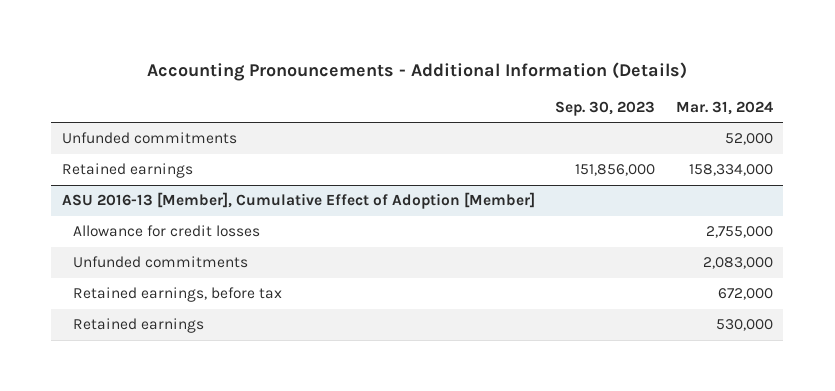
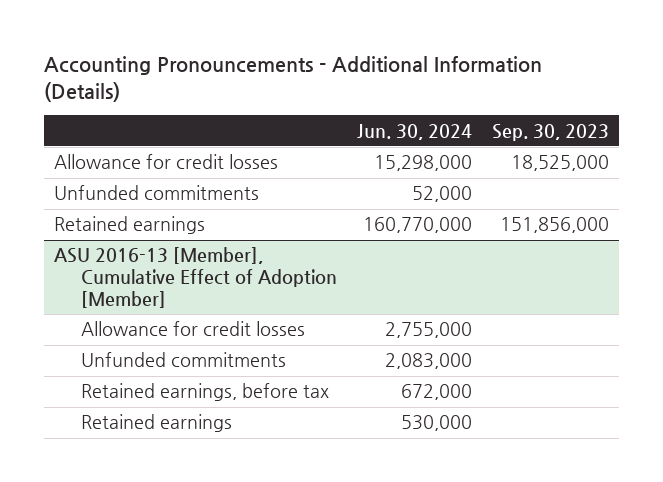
[676,100,774,115] Mar. 31, 2024 -> none
none -> [357,123,473,140] Jun. 30, 2024
none -> [53,154,278,170] Allowance for credit losses

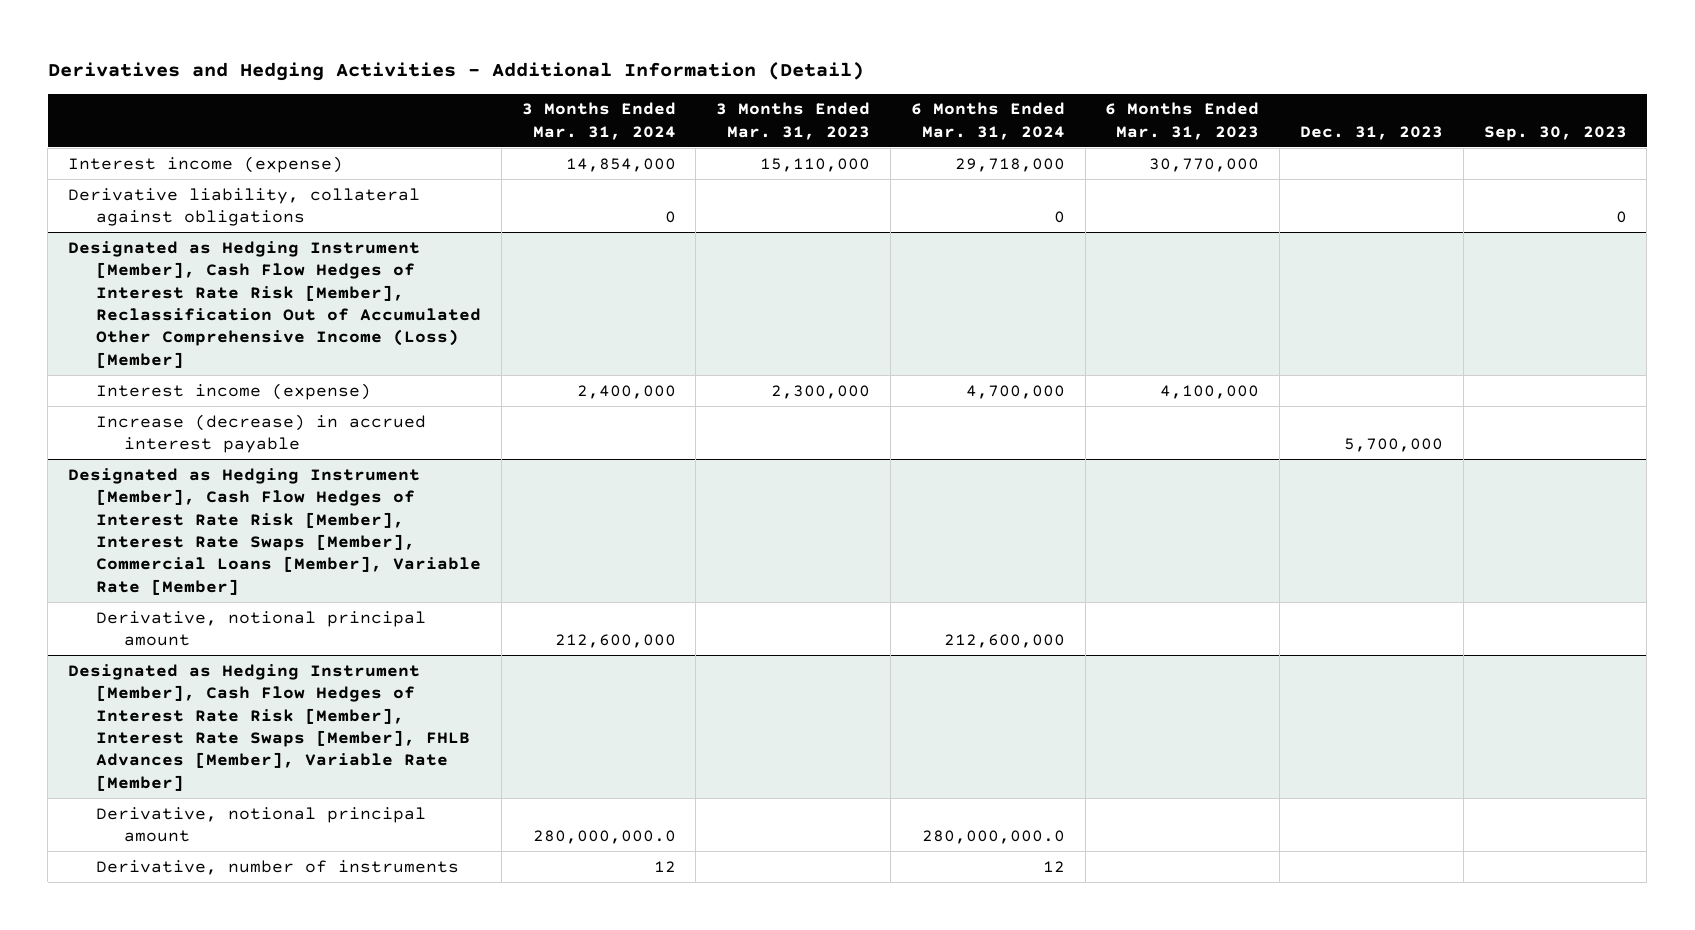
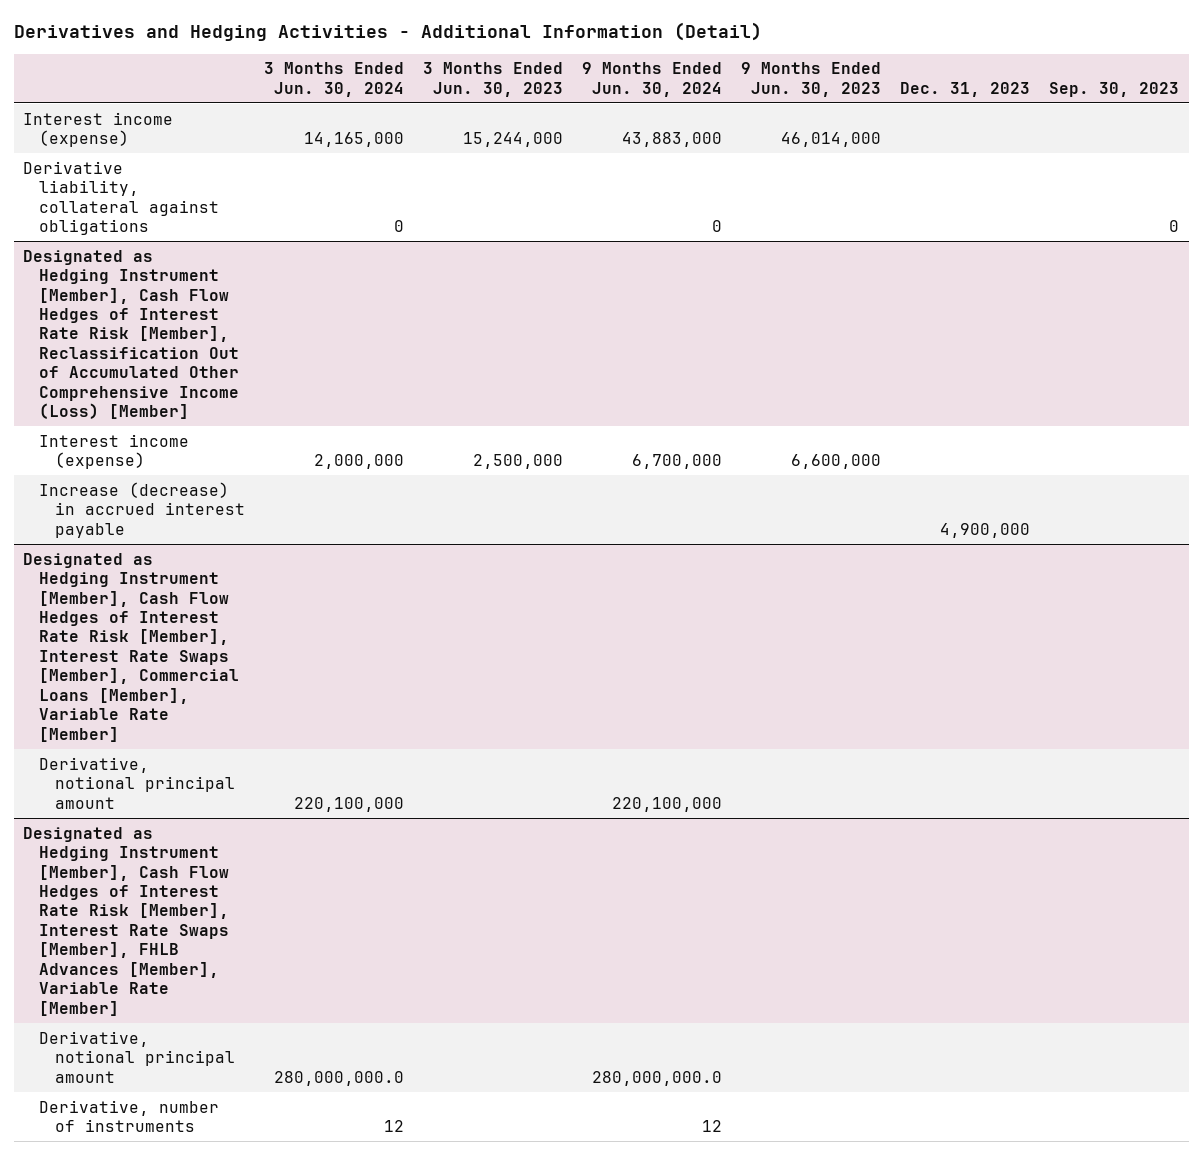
[521,102,676,140] 3 Months Ended Mar. 31, 2024 -> none
[716,102,871,140] 3 Months Ended Mar. 31, 2023 -> none
[910,102,1065,140] 6 Months Ended Mar. 31, 2024 -> none
[1105,102,1260,140] 6 Months Ended Mar. 31, 2023 -> none
none -> [263,62,404,97] 3 Months Ended Jun. 30, 2024
none -> [422,62,563,97] 3 Months Ended Jun. 30, 2023
none -> [582,62,723,97] 9 Months Ended Jun. 30, 2024
none -> [741,62,882,97] 9 Months Ended Jun. 30, 2023
[1343,438,1443,453] 5,700,000 -> [940,522,1031,538] 4,900,000

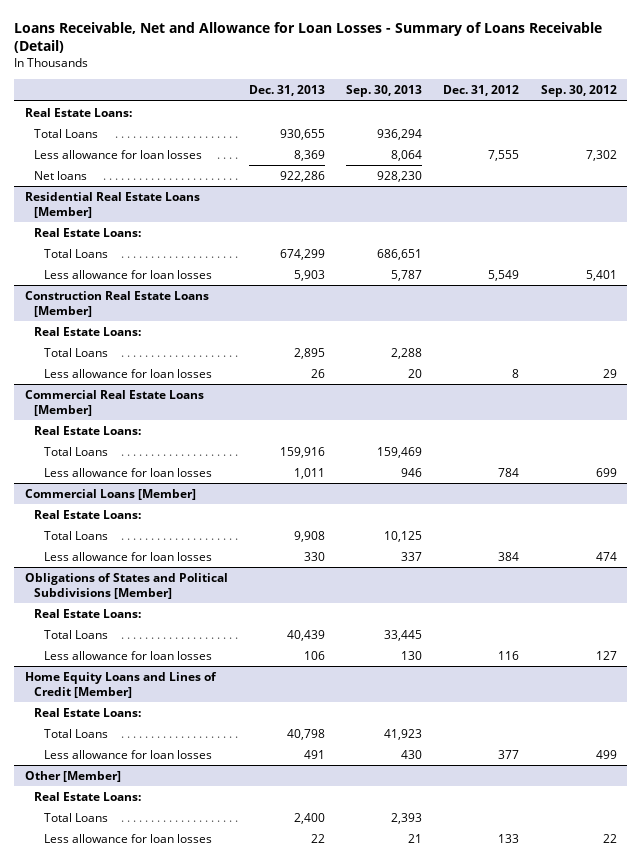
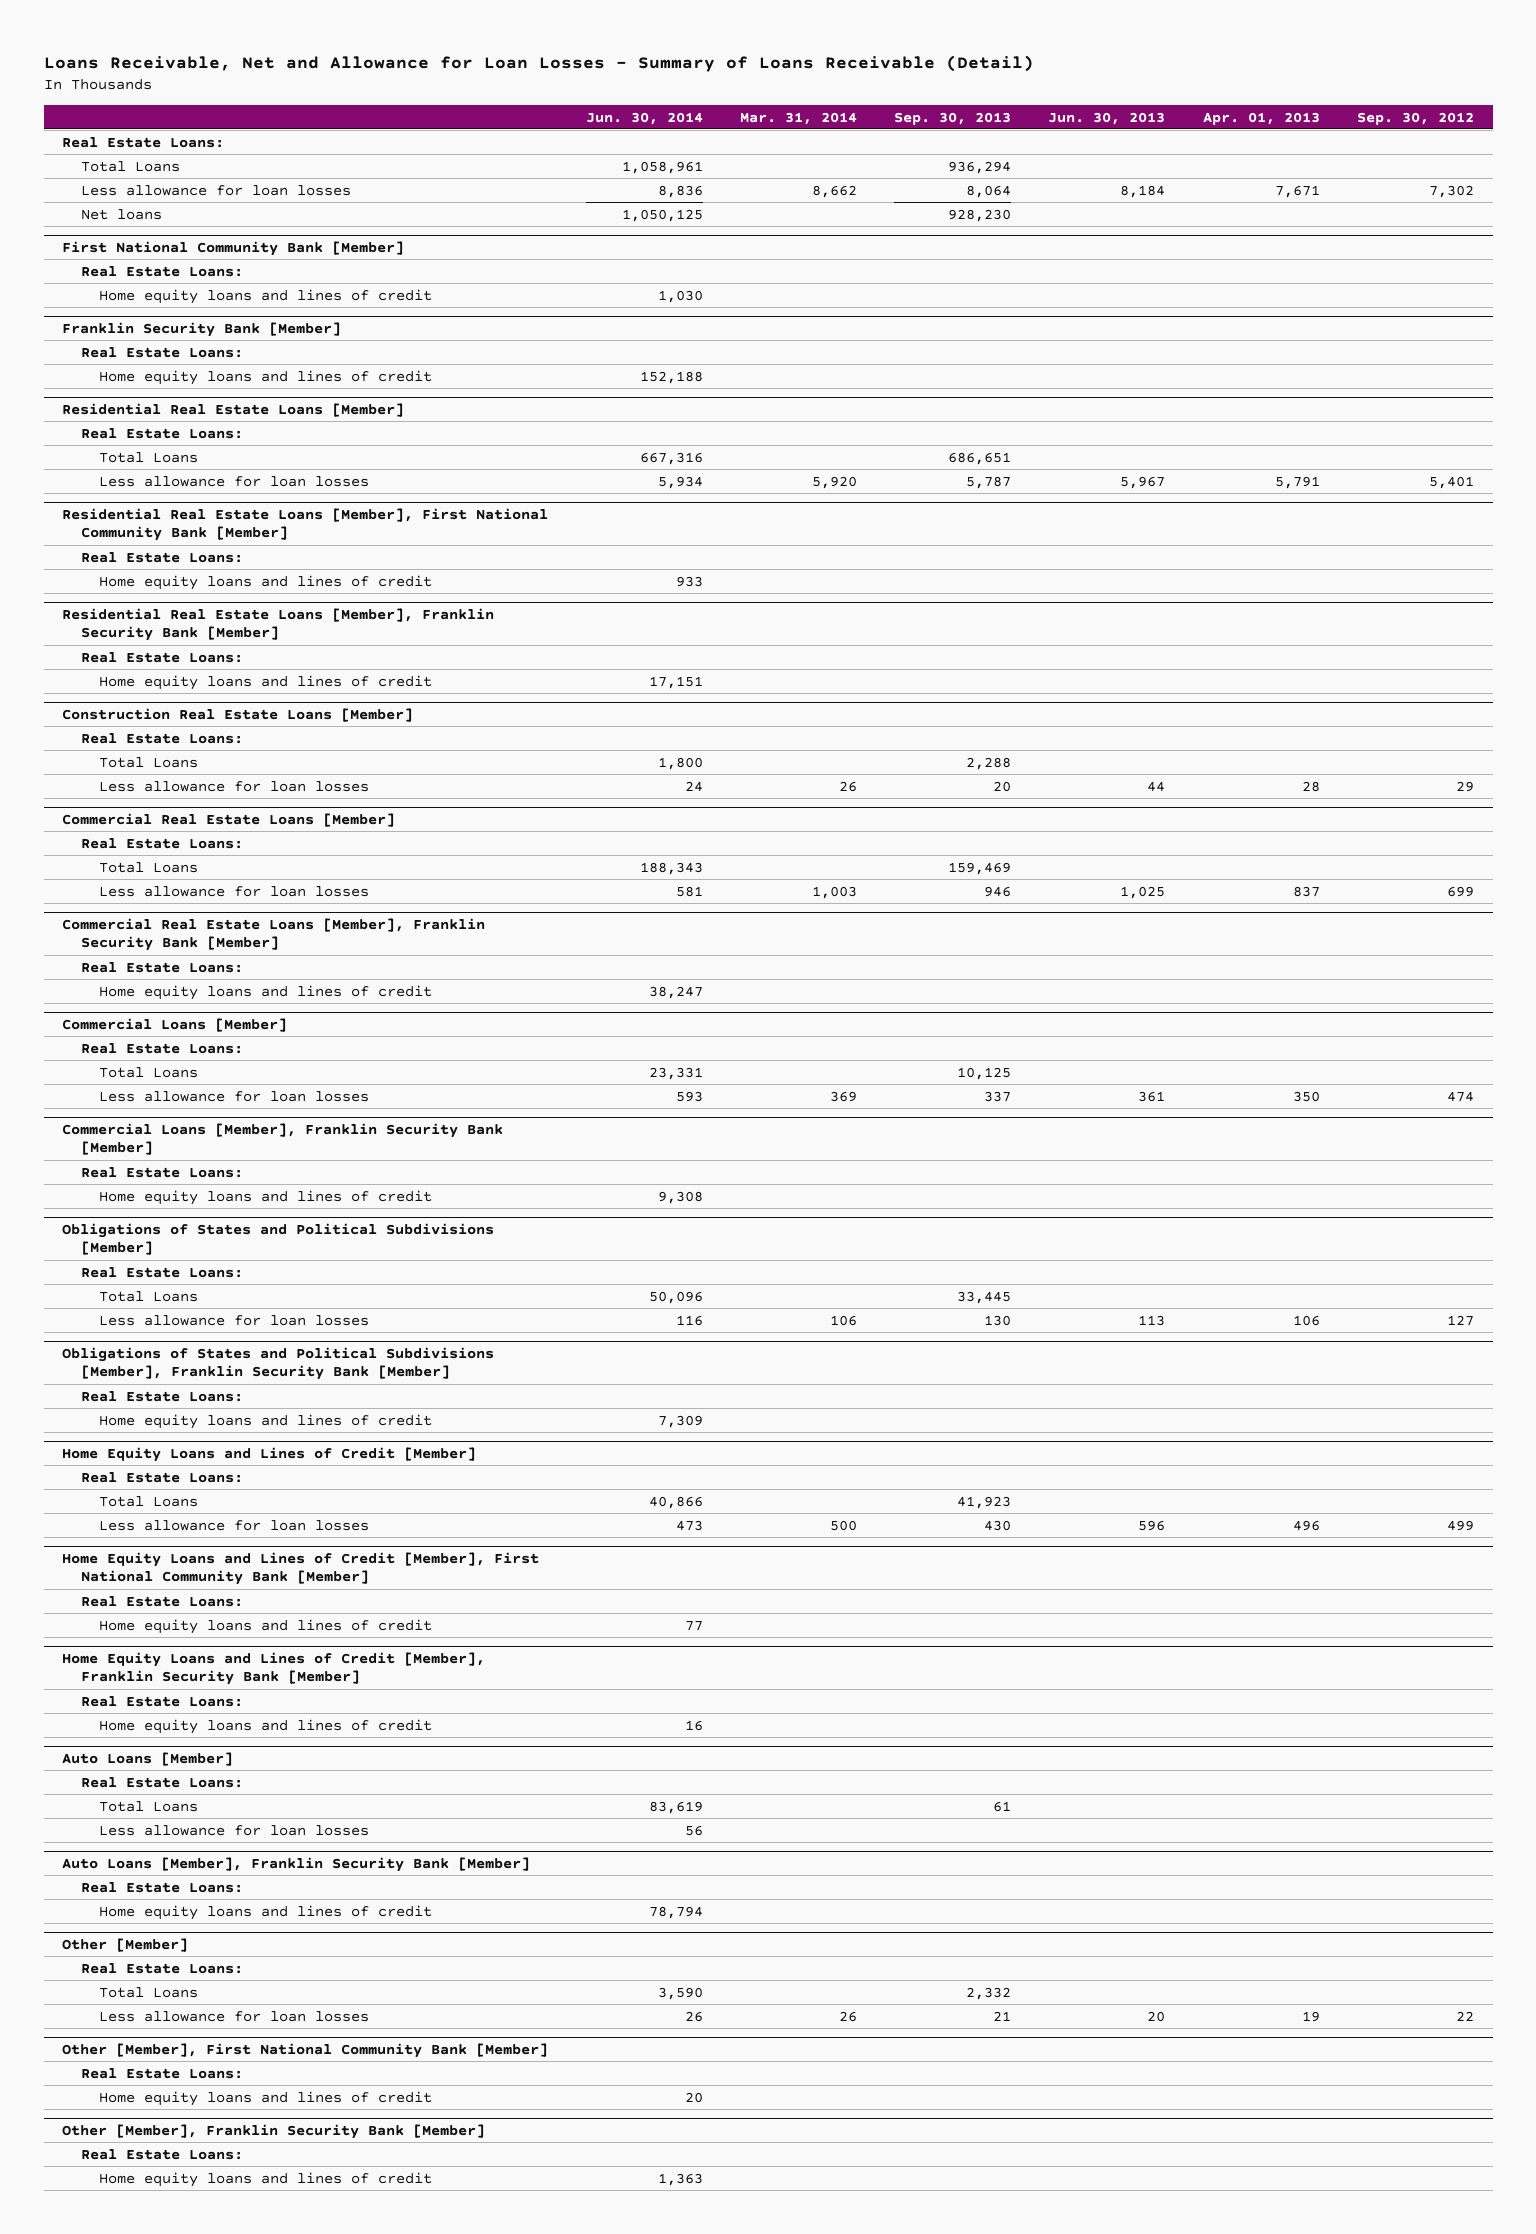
[248,85,325,97] Dec. 31, 2013 -> none
[443,85,520,97] Dec. 31, 2012 -> none
none -> [585,111,703,125] Jun. 30, 2014
none -> [739,111,857,125] Mar. 31, 2014
none -> [1048,111,1166,125] Jun. 30, 2013
none -> [1202,111,1320,125] Apr. 01, 2013
none -> [62,240,405,256] First National Community Bank [Member]
none -> [80,265,243,277] Real Estate Loans:
none -> [98,288,432,304] Home equity loans and lines of credit
none -> [62,321,342,337] Franklin Security Bank [Member]
none -> [80,346,243,358] Real Estate Loans:
none -> [98,369,432,385] Home equity loans and lines of credit
none -> [62,507,549,542] Residential Real Estate Loans [Member], First National Community Bank [Member]
none -> [80,551,243,563] Real Estate Loans:
none -> [98,574,432,590] Home equity loans and lines of credit
none -> [62,607,495,642] Residential Real Estate Loans [Member], Franklin Security Bank [Member]
none -> [80,651,243,663] Real Estate Loans:
none -> [98,674,432,690] Home equity loans and lines of credit
none -> [62,917,486,952] Commercial Real Estate Loans [Member], Franklin Security Bank [Member]
none -> [80,961,243,973] Real Estate Loans:
none -> [98,984,432,1000] Home equity loans and lines of credit
none -> [62,1122,504,1156] Commercial Loans [Member], Franklin Security Bank [Member]
none -> [80,1166,243,1178] Real Estate Loans:
none -> [98,1189,432,1205] Home equity loans and lines of credit
none -> [62,1346,495,1381] Obligations of States and Political Subdivisions [Member], Franklin Security Bank [Member]
none -> [80,1390,243,1402] Real Estate Loans:
none -> [98,1413,432,1429] Home equity loans and lines of credit
none -> [62,1551,540,1586] Home Equity Loans and Lines of Credit [Member], First National Community Bank [Member]
none -> [80,1595,243,1607] Real Estate Loans:
none -> [98,1618,432,1634] Home equity loans and lines of credit
none -> [62,1651,486,1686] Home Equity Loans and Lines of Credit [Member], Franklin Security Bank [Member]
none -> [80,1695,243,1707] Real Estate Loans:
none -> [98,1718,432,1734] Home equity loans and lines of credit
none -> [62,1751,234,1766] Auto Loans [Member]
none -> [80,1776,243,1788] Real Estate Loans:
none -> [98,1800,198,1812] Total Loans
none -> [98,1824,369,1836] Less allowance for loan losses
none -> [62,1856,531,1872] Auto Loans [Member], Franklin Security Bank [Member]
none -> [80,1881,243,1893] Real Estate Loans:
none -> [98,1904,432,1920] Home equity loans and lines of credit
[391,812,423,824] 2,393 -> [966,1986,1012,2000] 2,332
none -> [62,2042,549,2058] Other [Member], First National Community Bank [Member]
none -> [80,2067,243,2079] Real Estate Loans:
none -> [98,2090,432,2106] Home equity loans and lines of credit
none -> [62,2123,486,2139] Other [Member], Franklin Security Bank [Member]
none -> [80,2148,243,2160] Real Estate Loans:
none -> [98,2171,432,2187] Home equity loans and lines of credit

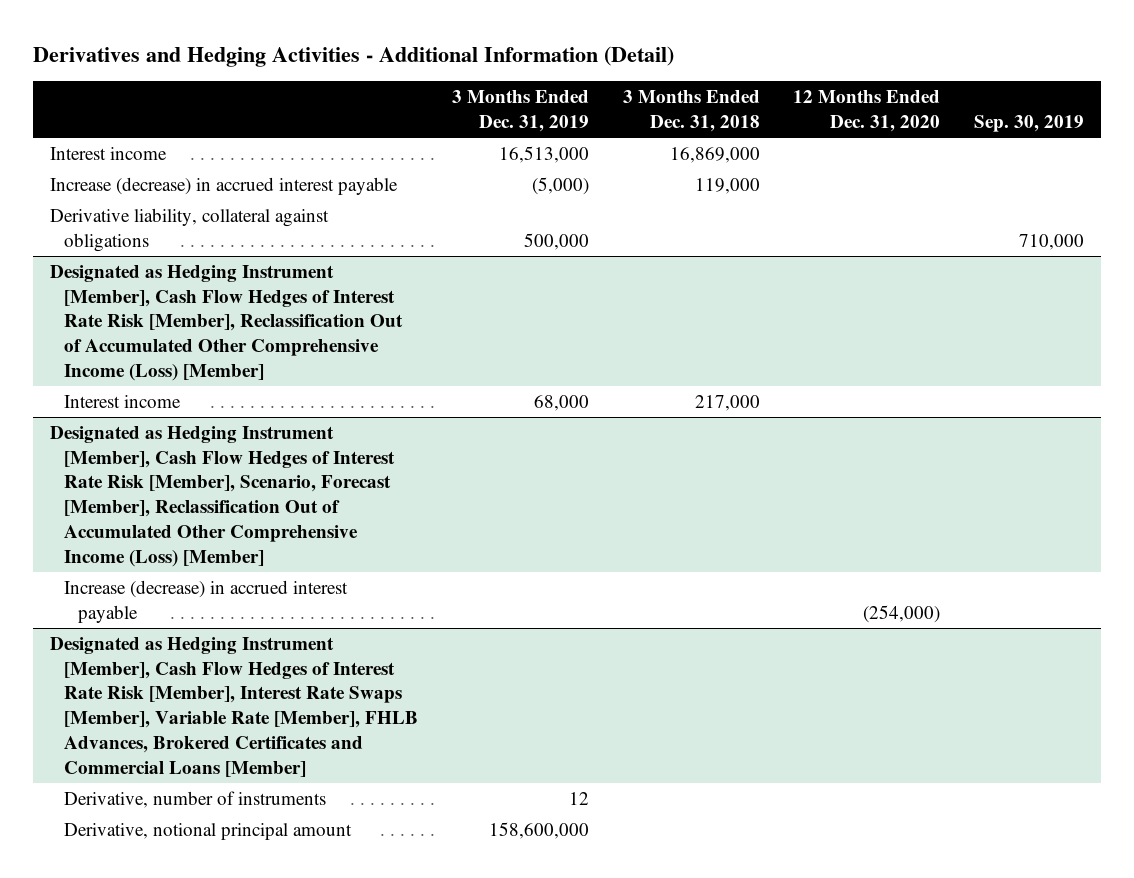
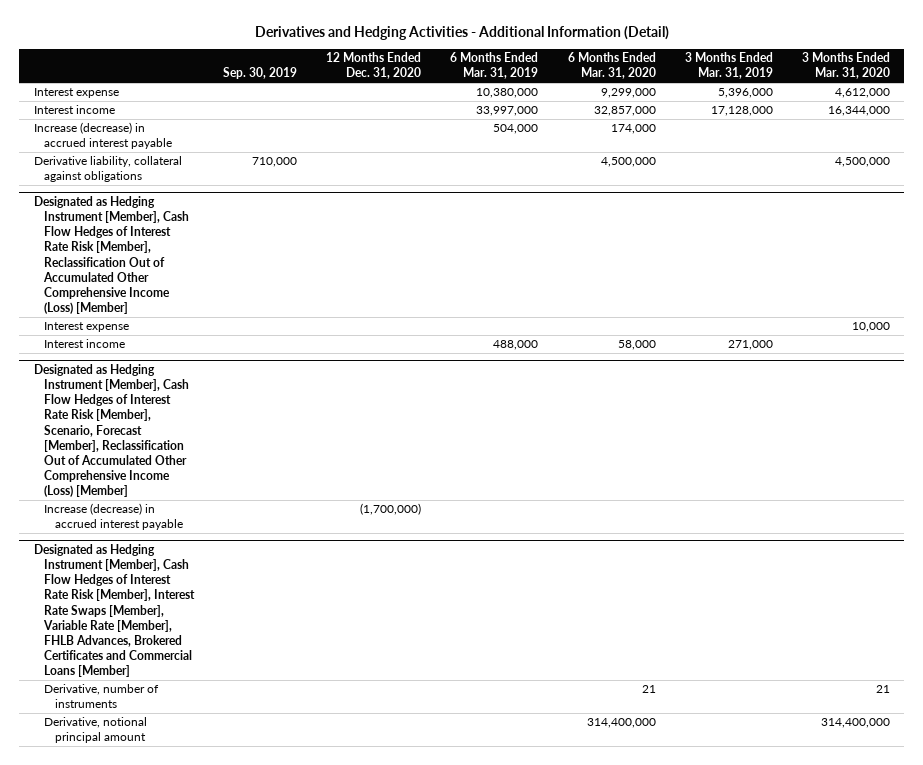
[451,90,589,133] 3 Months Ended Dec. 31, 2019 -> none
[622,90,760,133] 3 Months Ended Dec. 31, 2018 -> none
none -> [450,52,539,80] 6 Months Ended Mar. 31, 2019
none -> [567,52,656,80] 6 Months Ended Mar. 31, 2020
none -> [684,52,773,80] 3 Months Ended Mar. 31, 2019
none -> [801,52,890,80] 3 Months Ended Mar. 31, 2020
none -> [33,88,119,99] Interest expense
none -> [44,322,130,333] Interest expense
[863,604,941,623] (254,000) -> [360,503,422,516] (1,700,000)

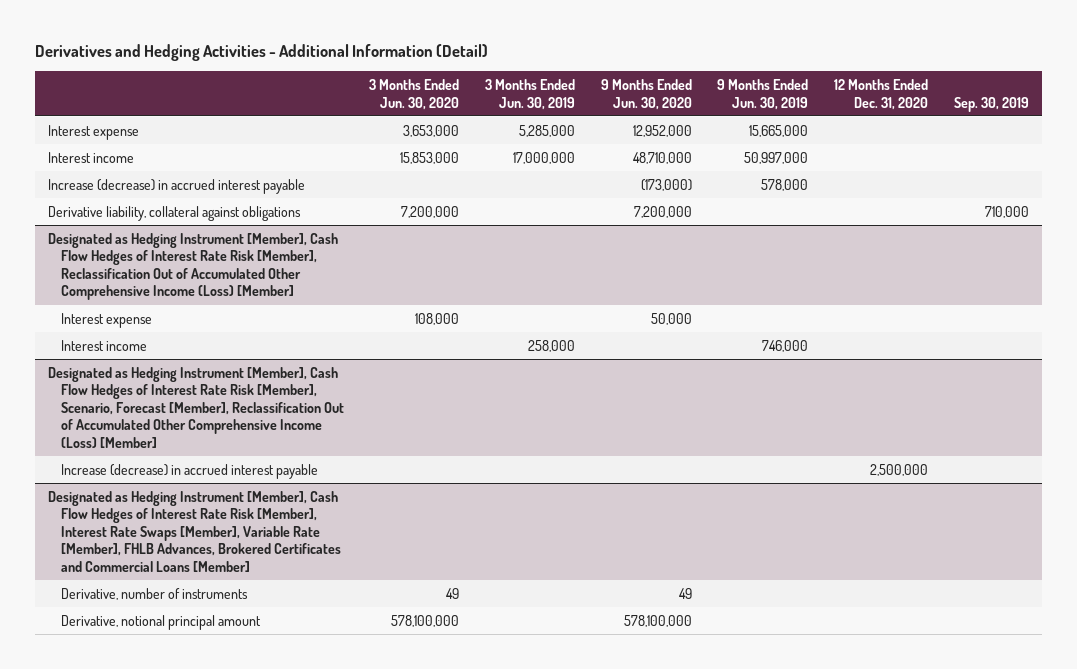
[450,52,539,80] 6 Months Ended Mar. 31, 2019 -> none
[567,52,656,80] 6 Months Ended Mar. 31, 2020 -> none
[684,52,773,80] 3 Months Ended Mar. 31, 2019 -> none
[801,52,890,80] 3 Months Ended Mar. 31, 2020 -> none
none -> [369,79,460,110] 3 Months Ended Jun. 30, 2020
none -> [485,79,576,110] 3 Months Ended Jun. 30, 2019
none -> [600,79,692,110] 9 Months Ended Jun. 30, 2020
none -> [717,79,809,110] 9 Months Ended Jun. 30, 2019
[360,503,422,516] (1,700,000) -> [870,463,929,476] 2,500,000

